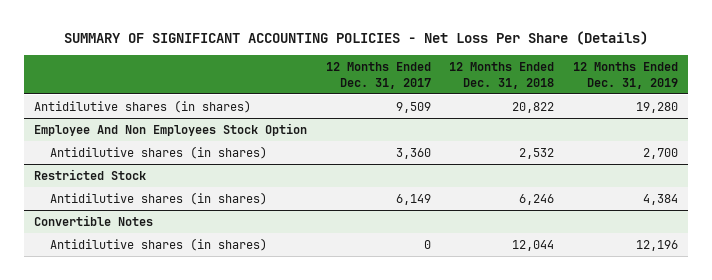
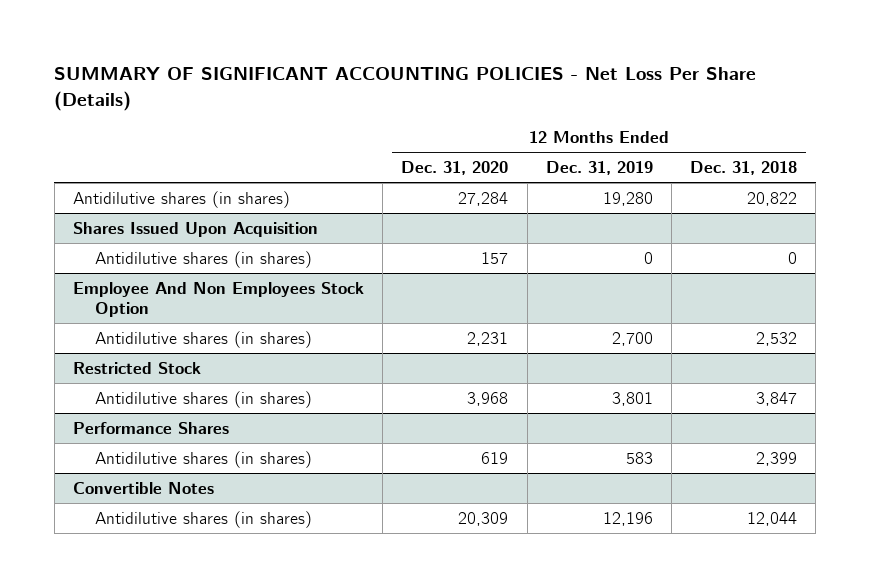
[325,62,431,89] 12 Months Ended Dec. 31, 2017 -> none
none -> [401,160,509,175] Dec. 31, 2020
none -> [73,221,319,237] Shares Issued Upon Acquisition
none -> [94,250,312,268] Antidilutive shares (in shares)
[519,193,555,205] 6,246 -> [756,391,798,406] 3,847
[643,193,679,205] 4,384 -> [611,391,653,406] 3,801
none -> [73,421,230,434] Performance Shares
none -> [94,450,312,468] Antidilutive shares (in shares)

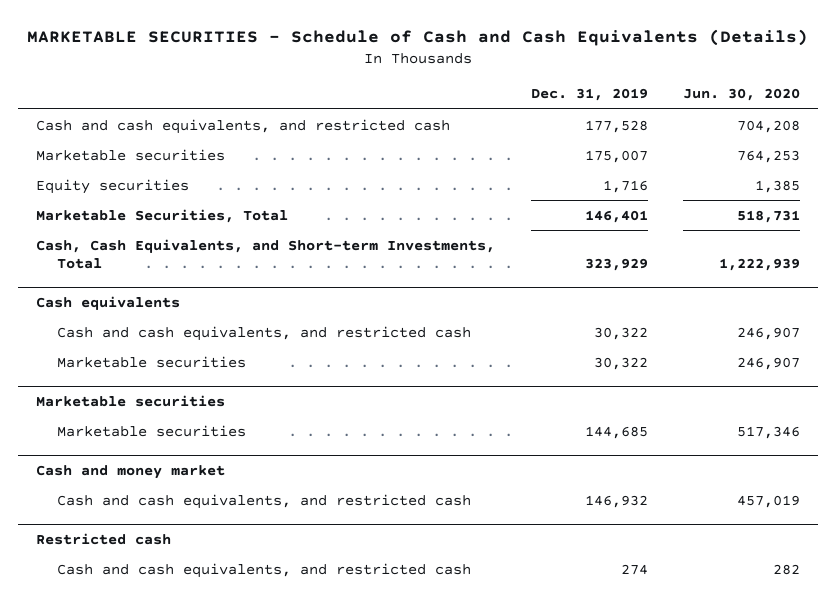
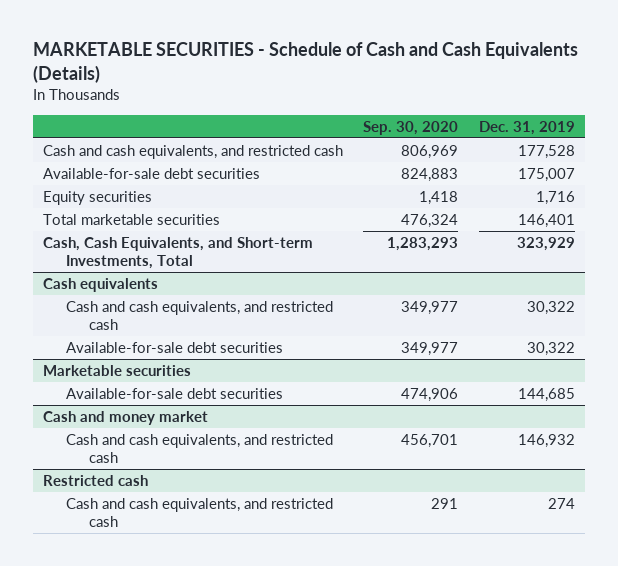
[683,88,801,102] Jun. 30, 2020 -> none
none -> [363,120,459,135] Sep. 30, 2020
[35,148,225,161] Marketable securities -> [43,167,261,179] Available-for-sale debt securities
[35,208,288,223] Marketable Securities, Total -> [43,213,221,225] Total marketable securities
[57,355,247,368] Marketable securities -> [66,341,284,353] Available-for-sale debt securities
[57,424,247,437] Marketable securities -> [66,387,284,399] Available-for-sale debt securities

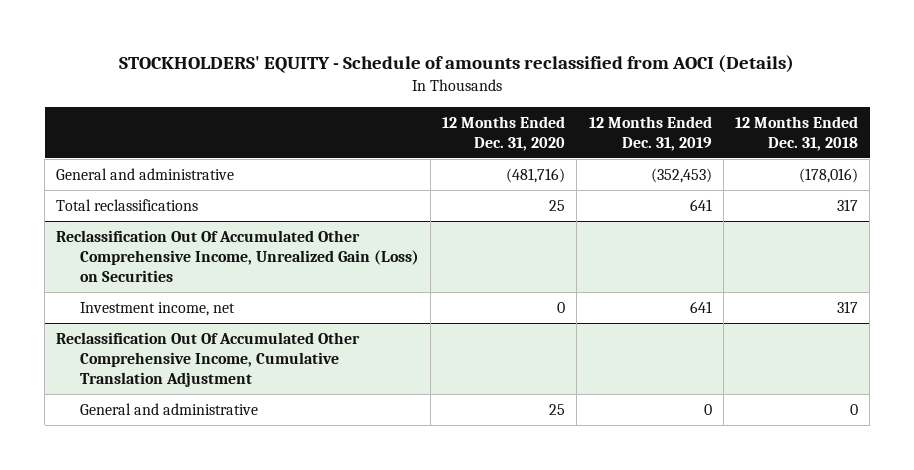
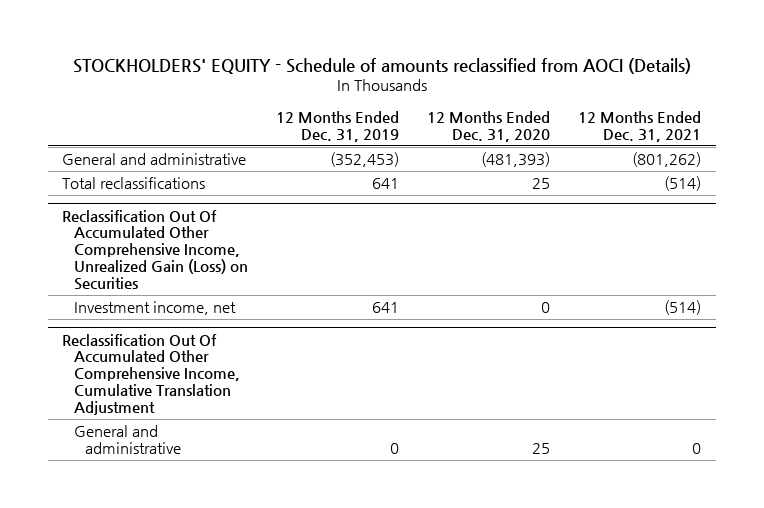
[735,115,859,151] 12 Months Ended Dec. 31, 2018 -> none
none -> [578,110,702,142] 12 Months Ended Dec. 31, 2021
[506,167,566,183] (481,716) -> [481,152,551,168] (481,393)

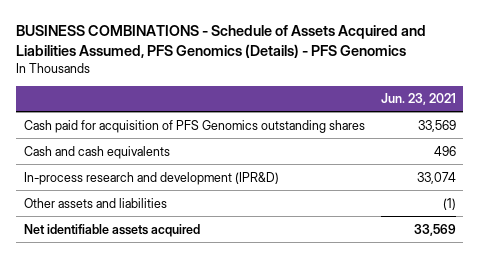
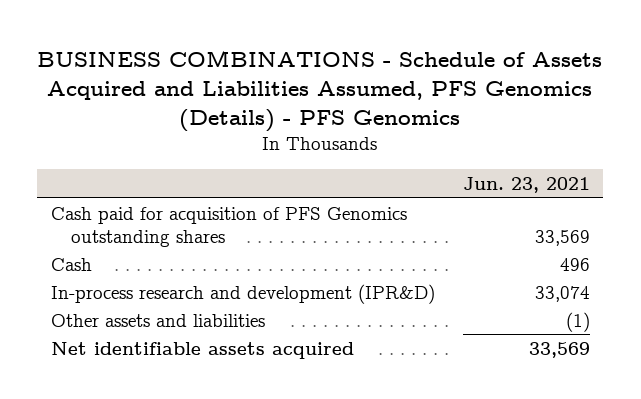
[24,145,171,159] Cash and cash equivalents -> [51,257,93,271] Cash

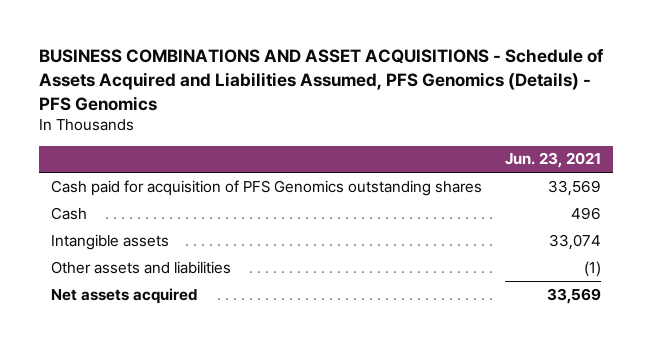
[37,49,603,133] BUSINESS COMBINATIONS - Schedule of Assets Acquired and Liabilities Assumed, PFS Genomics (Details) - PFS Genomics -> [38,49,604,111] BUSINESS COMBINATIONS AND ASSET ACQUISITIONS - Schedule of Assets Acquired and Liabilities Assumed, PFS Genomics (Details) - PFS Genomics
[51,283,436,304] In-process research and development (IPR&D) -> [50,233,169,250] Intangible assets
[51,341,355,359] Net identifiable assets acquired -> [50,287,197,304] Net assets acquired

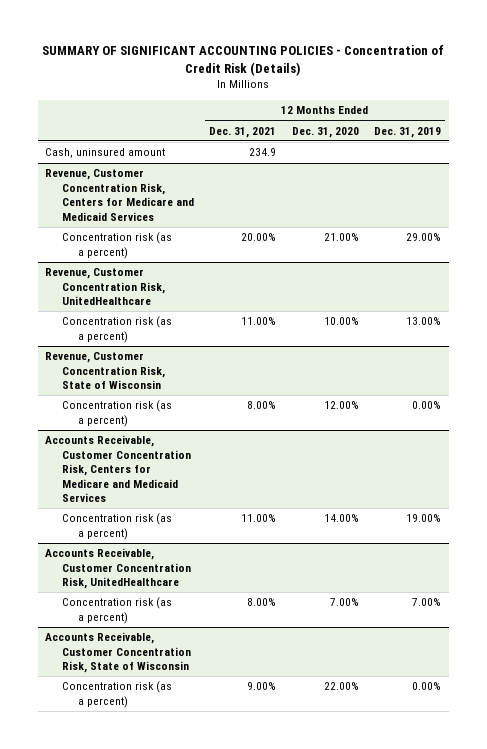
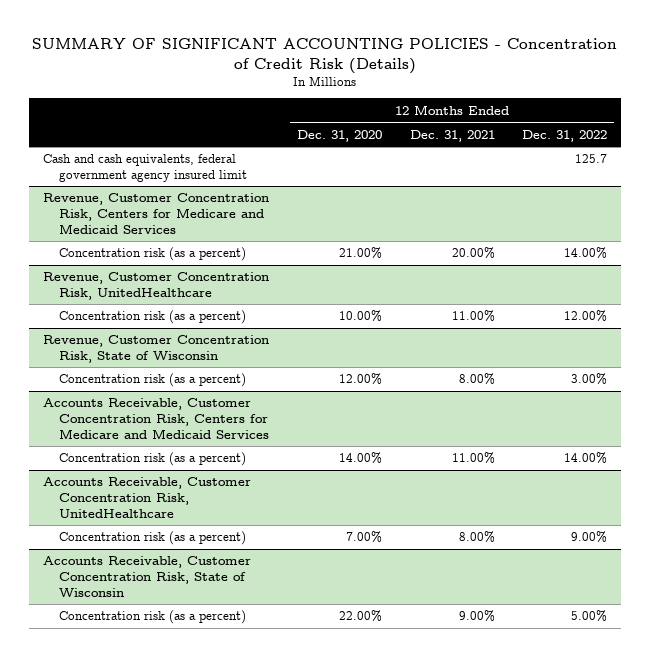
[374,126,442,138] Dec. 31, 2019 -> none
none -> [522,129,608,142] Dec. 31, 2022
[45,148,166,159] Cash, uninsured amount -> none
none -> [42,154,248,182] Cash and cash equivalents, federal government agency insured limit

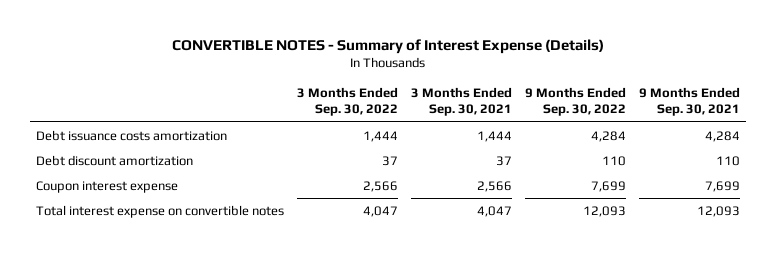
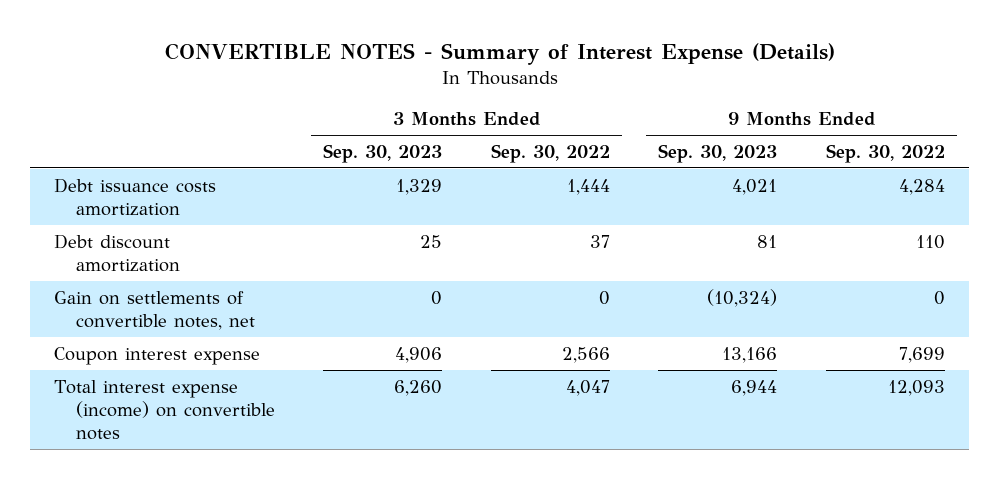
[410,86,512,117] 3 Months Ended Sep. 30, 2021 -> none
[638,86,740,117] 9 Months Ended Sep. 30, 2021 -> none
none -> [323,143,443,163] Sep. 30, 2023
none -> [658,143,778,163] Sep. 30, 2023
none -> [54,290,255,330] Gain on settlements of convertible notes, net
[36,204,285,218] Total interest expense on convertible notes -> [54,379,275,440] Total interest expense (income) on convertible notes

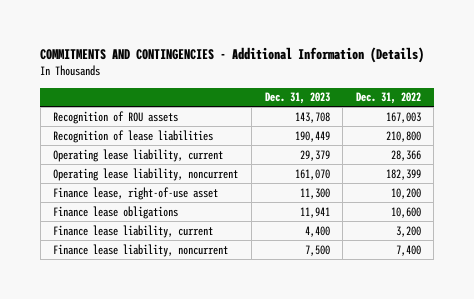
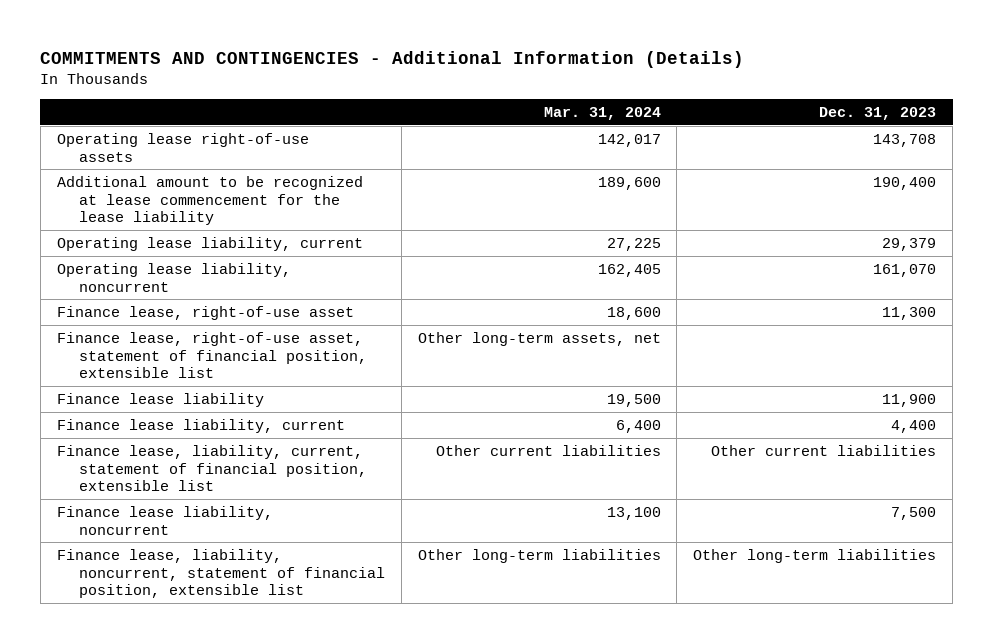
[355,92,421,105] Dec. 31, 2022 -> none
none -> [543,107,661,121] Mar. 31, 2024
[53,129,214,143] Recognition of lease liabilities -> none
[53,110,179,124] Recognition of ROU assets -> [56,132,309,162] Operating lease right-of-use assets
none -> [56,175,363,226] Additional amount to be recognized at lease commencement for the lease liability
none -> [56,331,367,379] Finance lease, right-of-use asset, statement of financial position, extensible list
[53,205,179,219] Finance lease obligations -> [56,392,264,407] Finance lease liability
[299,206,330,218] 11,941 -> [882,393,937,407] 11,900
none -> [56,444,367,492] Finance lease, liability, current, statement of financial position, extensible list
none -> [56,548,385,599] Finance lease, liability, noncurrent, statement of financial position, extensible list

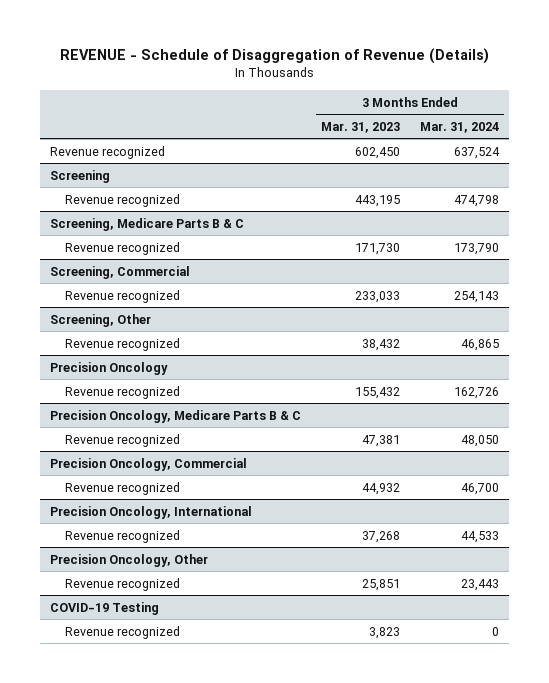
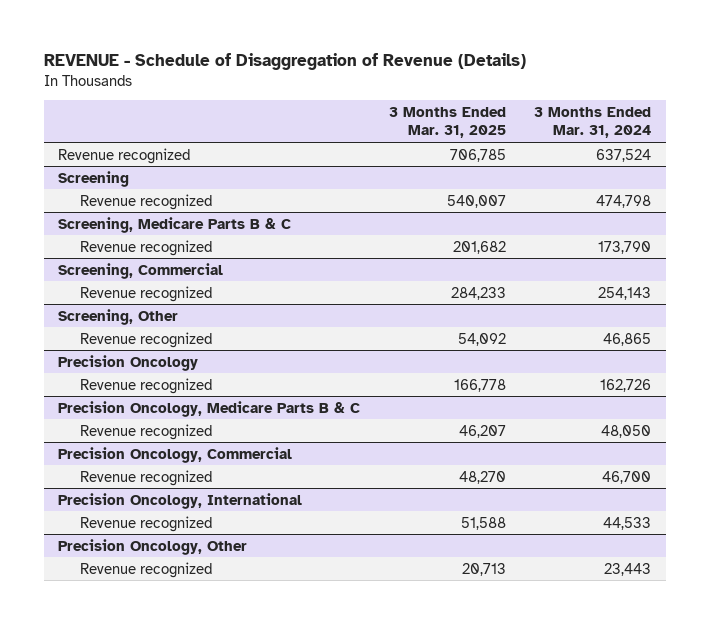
[321,121,401,133] Mar. 31, 2023 -> none
none -> [388,106,506,139] 3 Months Ended Mar. 31, 2025
[50,601,160,615] COVID-19 Testing -> none
[65,625,181,639] Revenue recognized -> none

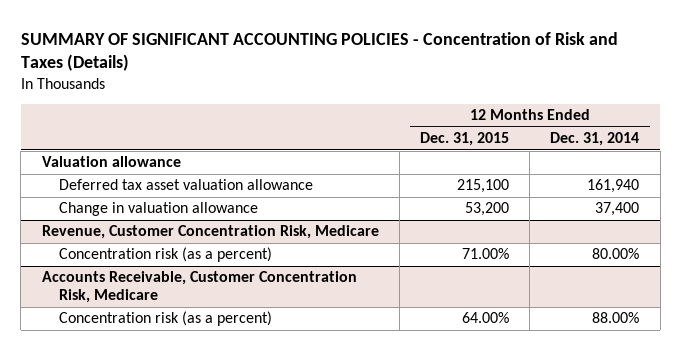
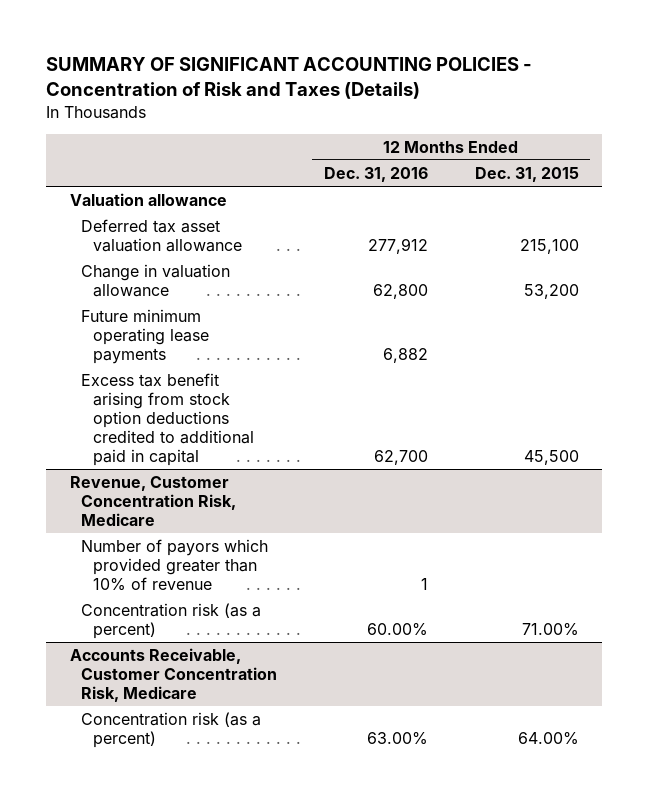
[550,132,640,147] Dec. 31, 2014 -> none
none -> [323,166,428,182] Dec. 31, 2016
none -> [81,308,210,364] Future minimum operating lease payments
none -> [81,372,255,466] Excess tax benefit arising from stock option deductions credited to additional paid in capital
none -> [81,538,269,591] Number of payors which provided greater than 10% of revenue

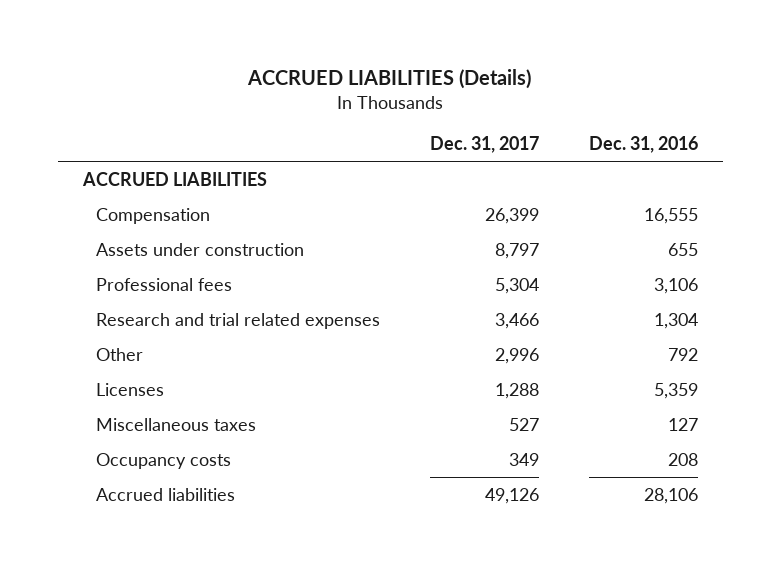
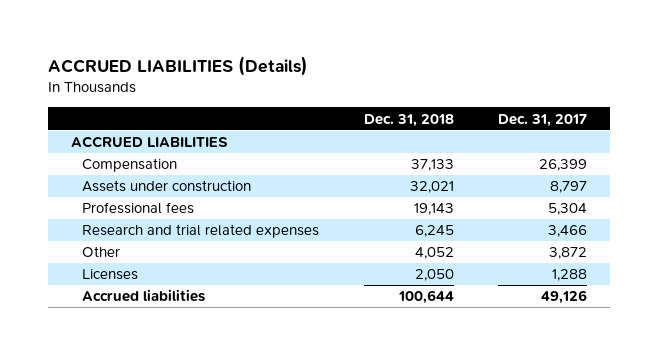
[589,135,699,153] Dec. 31, 2016 -> none
none -> [363,113,454,127] Dec. 31, 2018
[495,347,540,364] 2,996 -> [549,247,588,260] 3,872
[96,417,257,431] Miscellaneous taxes -> none
[96,452,232,469] Occupancy costs -> none

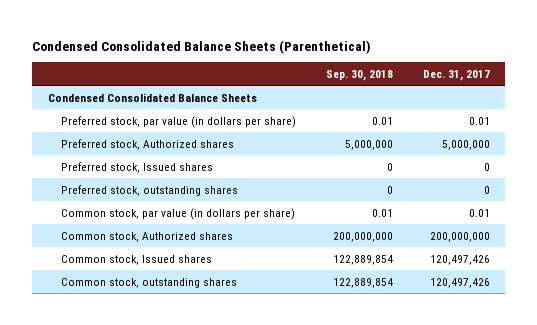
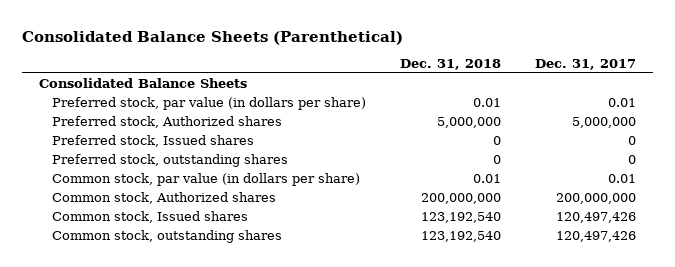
[32,39,372,54] Condensed Consolidated Balance Sheets (Parenthetical) -> [22,30,404,45] Consolidated Balance Sheets (Parenthetical)
[325,69,393,81] Sep. 30, 2018 -> none
none -> [399,59,501,71] Dec. 31, 2018
[47,92,257,102] Condensed Consolidated Balance Sheets -> [39,77,248,88] Consolidated Balance Sheets

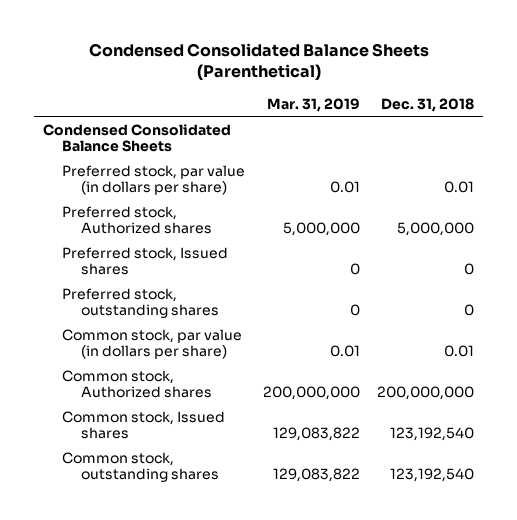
[22,30,404,45] Consolidated Balance Sheets (Parenthetical) -> [88,42,429,81] Condensed Consolidated Balance Sheets (Parenthetical)
[534,59,636,71] Dec. 31, 2017 -> none
none -> [266,97,360,112] Mar. 31, 2019
[39,77,248,88] Consolidated Balance Sheets -> [42,123,231,152] Condensed Consolidated Balance Sheets

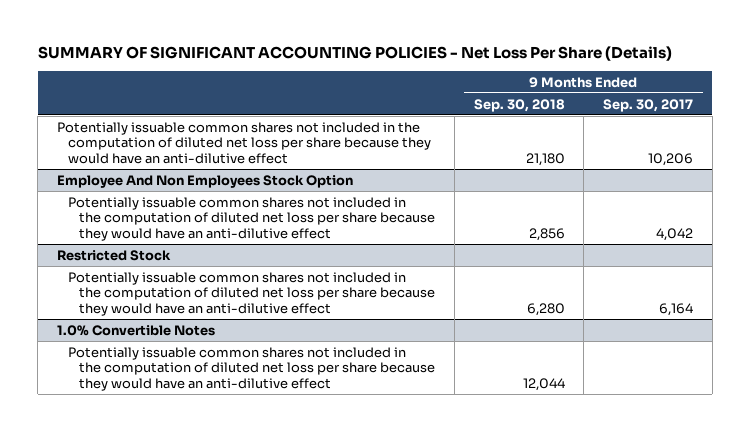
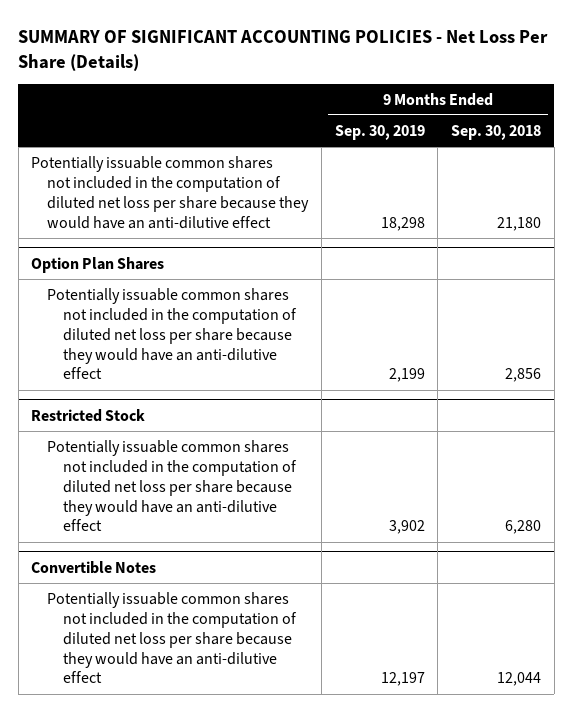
[603,98,694,112] Sep. 30, 2017 -> none
none -> [334,124,425,140] Sep. 30, 2019
[56,174,353,188] Employee And Non Employees Stock Option -> [31,256,165,273] Option Plan Shares
[56,324,215,336] 1.0% Convertible Notes -> [31,560,157,574] Convertible Notes

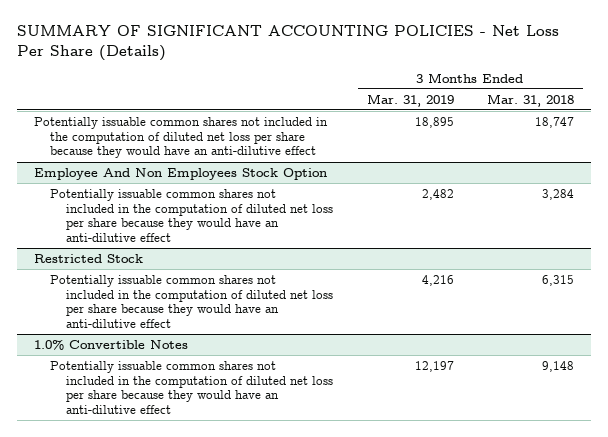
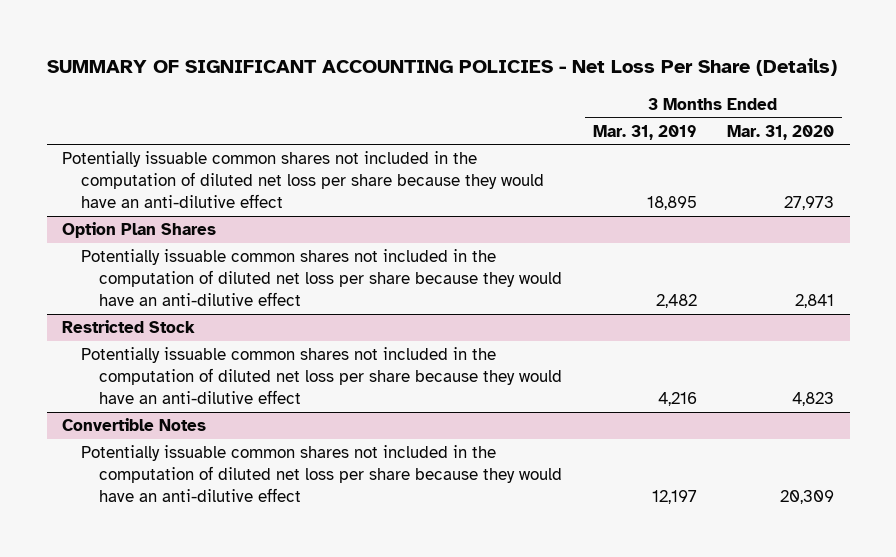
[487,93,575,107] Mar. 31, 2018 -> none
none -> [727,124,835,140] Mar. 31, 2020
[33,167,327,180] Employee And Non Employees Stock Option -> [62,222,217,239] Option Plan Shares
[33,339,188,350] 1.0% Convertible Notes -> [62,418,207,432] Convertible Notes

